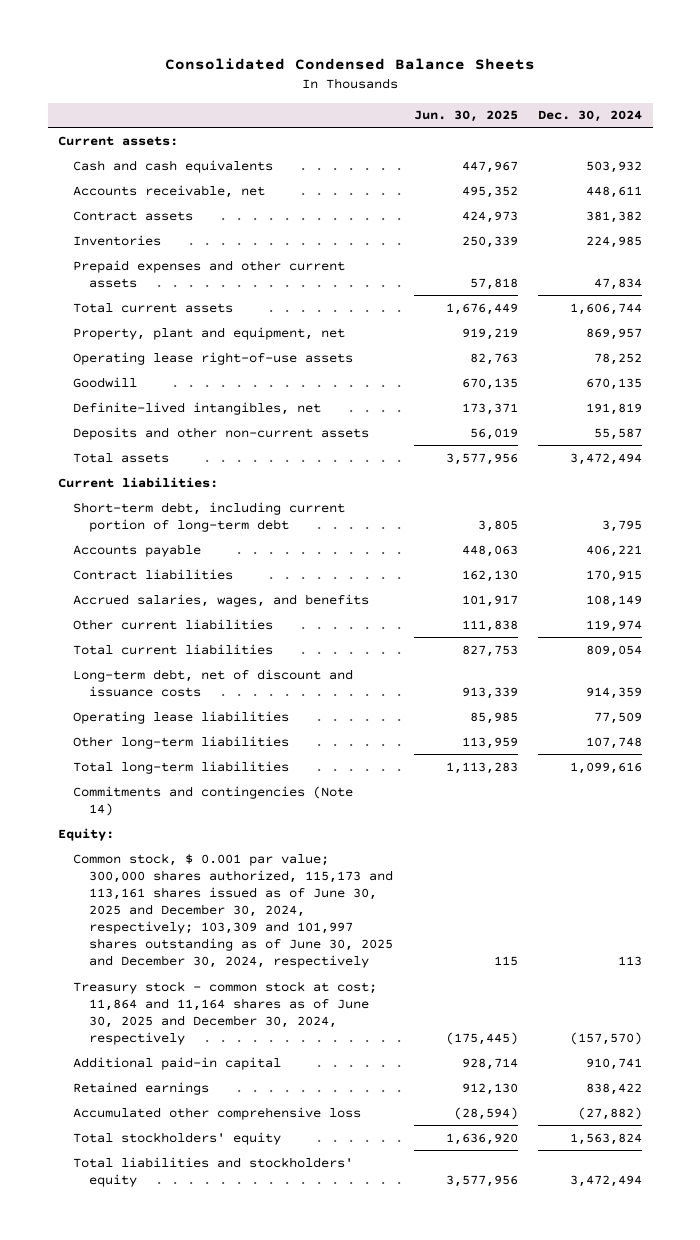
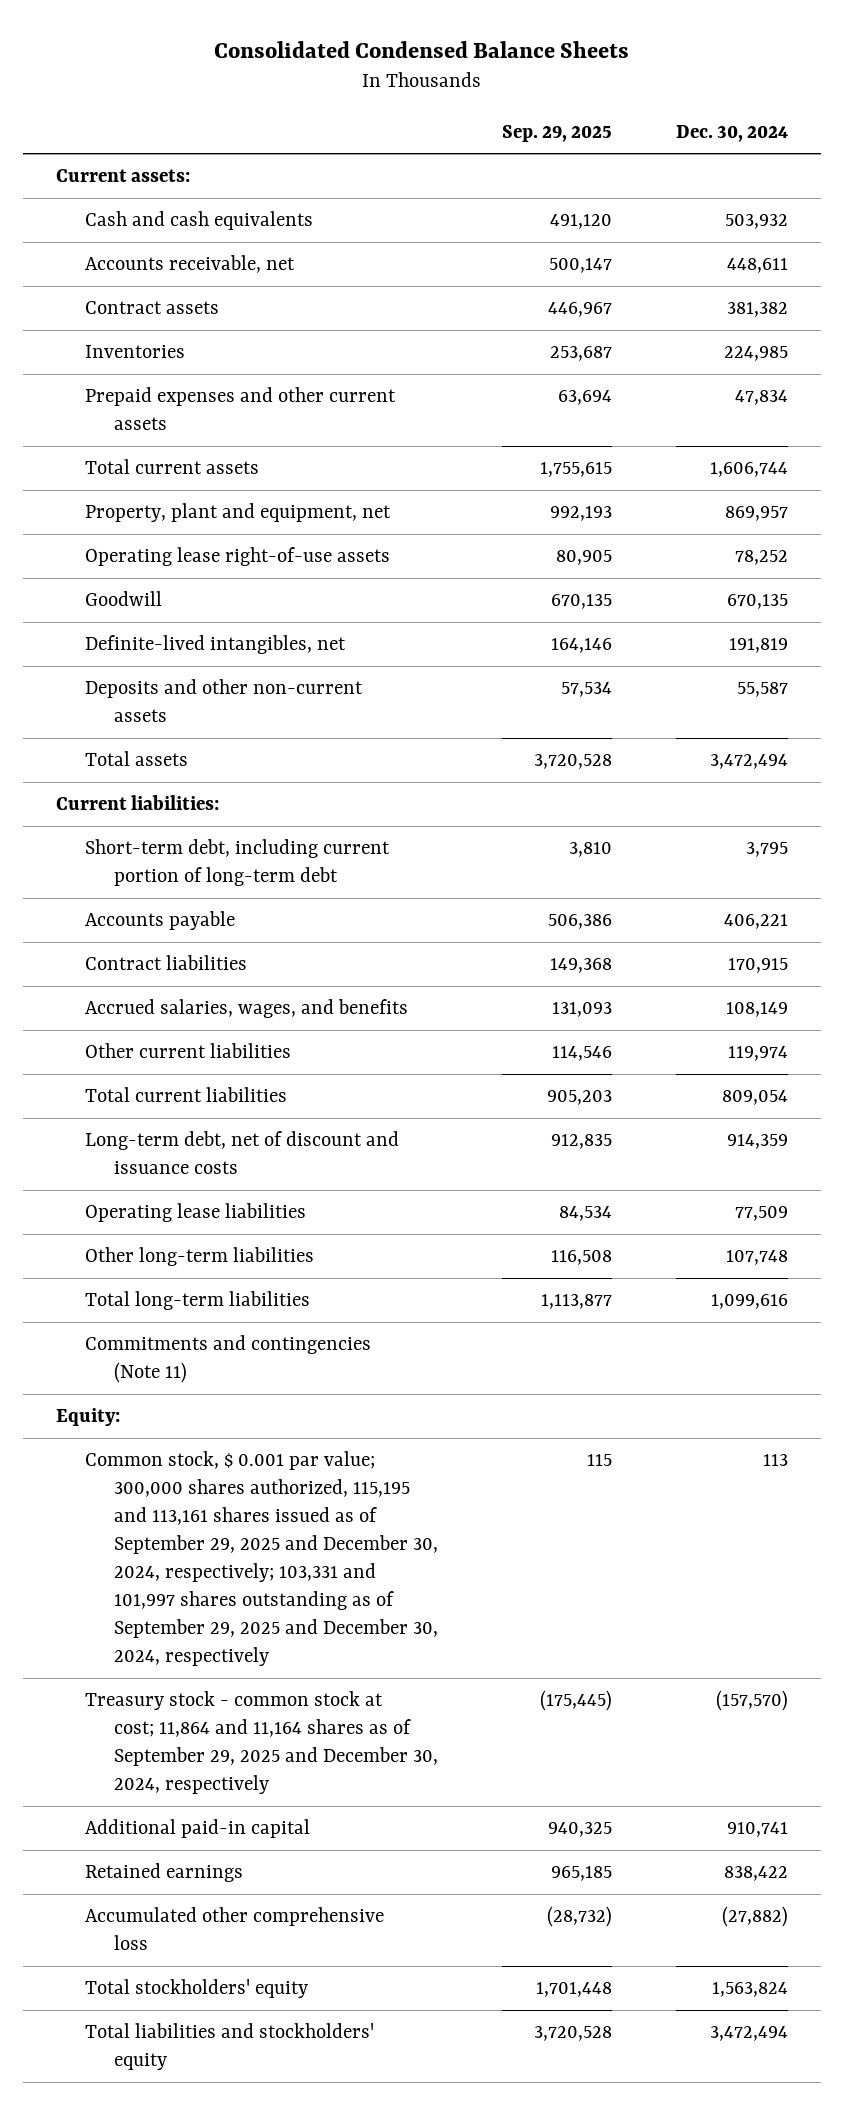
[413,110,518,123] Jun. 30, 2025 -> none
none -> [502,124,613,142] Sep. 29, 2025
[73,785,354,816] Commitments and contingencies (Note 14) -> [84,1335,371,1384] Commitments and contingencies (Note 11)
[73,852,394,969] Common stock, $ 0.001 par value; 300,000 shares authorized, 115,173 and 113,161 shares issued as of June 30, 2025 and December 30, 2024, respectively; 103,309 and 101,997 shares outstanding as of June 30, 2025 and December 30, 2024, respectively -> [84,1451,439,1667] Common stock, $ 0.001 par value; 300,000 shares authorized, 115,195 and 113,161 shares issued as of September 29, 2025 and December 30, 2024, respectively; 103,331 and 101,997 shares outstanding as of September 29, 2025 and December 30, 2024, respectively
[73,980,378,1045] Treasury stock - common stock at cost; 11,864 and 11,164 shares as of June 30, 2025 and December 30, 2024, respectively -> [84,1691,439,1795] Treasury stock - common stock at cost; 11,864 and 11,164 shares as of September 29, 2025 and December 30, 2024, respectively

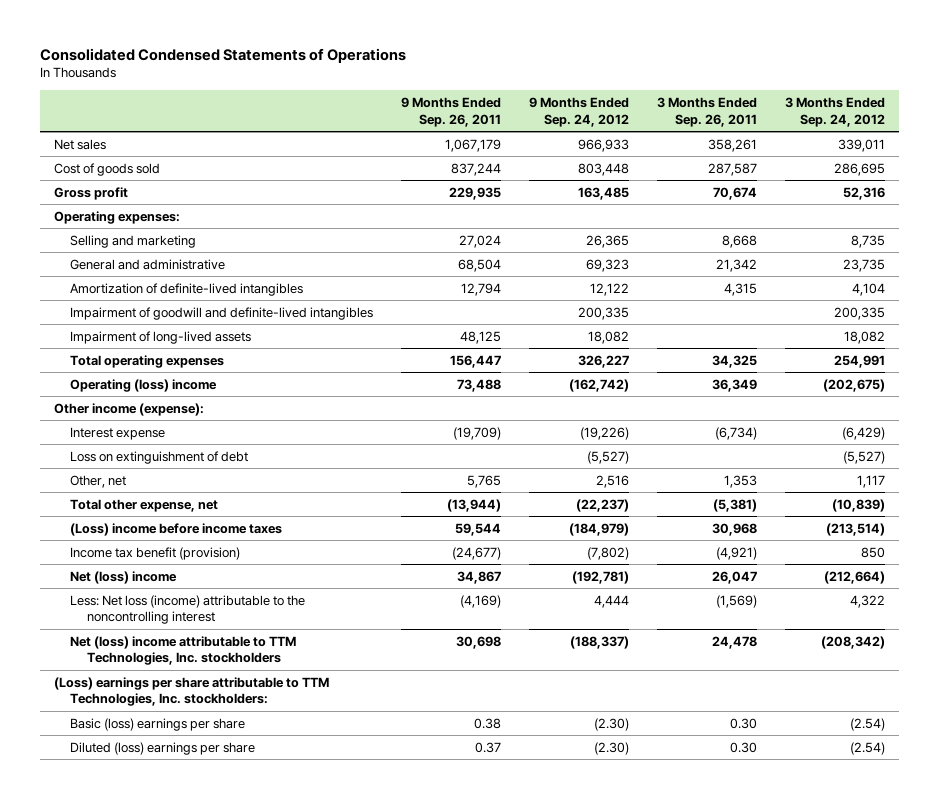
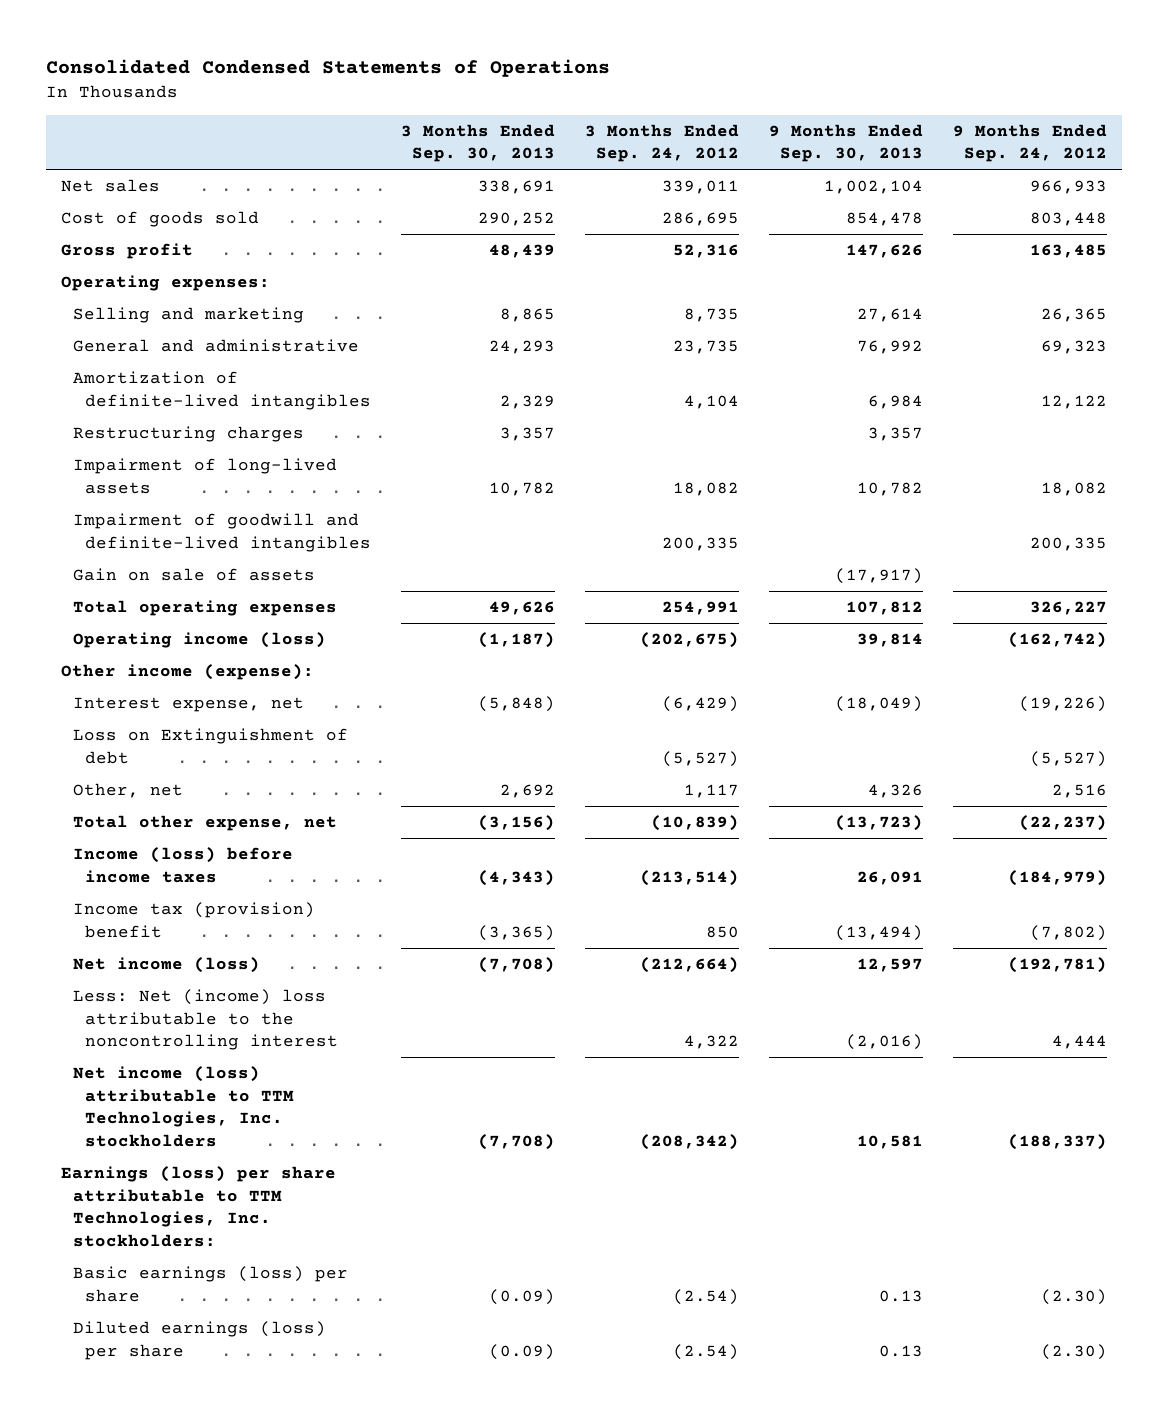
[401,97,502,127] 9 Months Ended Sep. 26, 2011 -> none
[657,97,758,127] 3 Months Ended Sep. 26, 2011 -> none
none -> [401,123,556,163] 3 Months Ended Sep. 30, 2013
none -> [768,123,923,163] 9 Months Ended Sep. 30, 2013
none -> [73,426,305,443] Restructuring charges
[70,306,374,320] Impairment of goodwill and definite-lived intangibles -> [73,513,372,552] Impairment of goodwill and definite-lived intangibles
none -> [73,568,316,582] Gain on sale of assets
[70,378,218,392] Operating (loss) income -> [73,632,327,649] Operating income (loss)
[70,426,166,440] Interest expense -> [73,697,305,713] Interest expense, net
[70,450,249,464] Loss on extinguishment of debt -> [73,728,349,764] Loss on Extinguishment of debt
[70,522,283,536] (Loss) income before income taxes -> [73,847,294,883] Income (loss) before income taxes
[70,546,241,560] Income tax benefit (provision) -> [73,902,316,938] Income tax (provision) benefit
[70,570,178,584] Net (loss) income -> [73,957,261,974] Net income (loss)
[70,594,306,625] Less: Net loss (income) attributable to the noncontrolling interest -> [73,989,339,1051] Less: Net (income) loss attributable to the noncontrolling interest
[70,635,297,666] Net (loss) income attributable to TTM Technologies, Inc. stockholders -> [73,1066,295,1147] Net income (loss) attributable to TTM Technologies, Inc. stockholders
[53,676,329,707] (Loss) earnings per share attributable to TTM Technologies, Inc. stockholders: -> [60,1166,336,1247] Earnings (loss) per share attributable to TTM Technologies, Inc. stockholders:
[70,717,246,731] Basic (loss) earnings per share -> [73,1266,349,1302] Basic earnings (loss) per share
[70,741,256,755] Diluted (loss) earnings per share -> [73,1321,327,1360] Diluted earnings (loss) per share

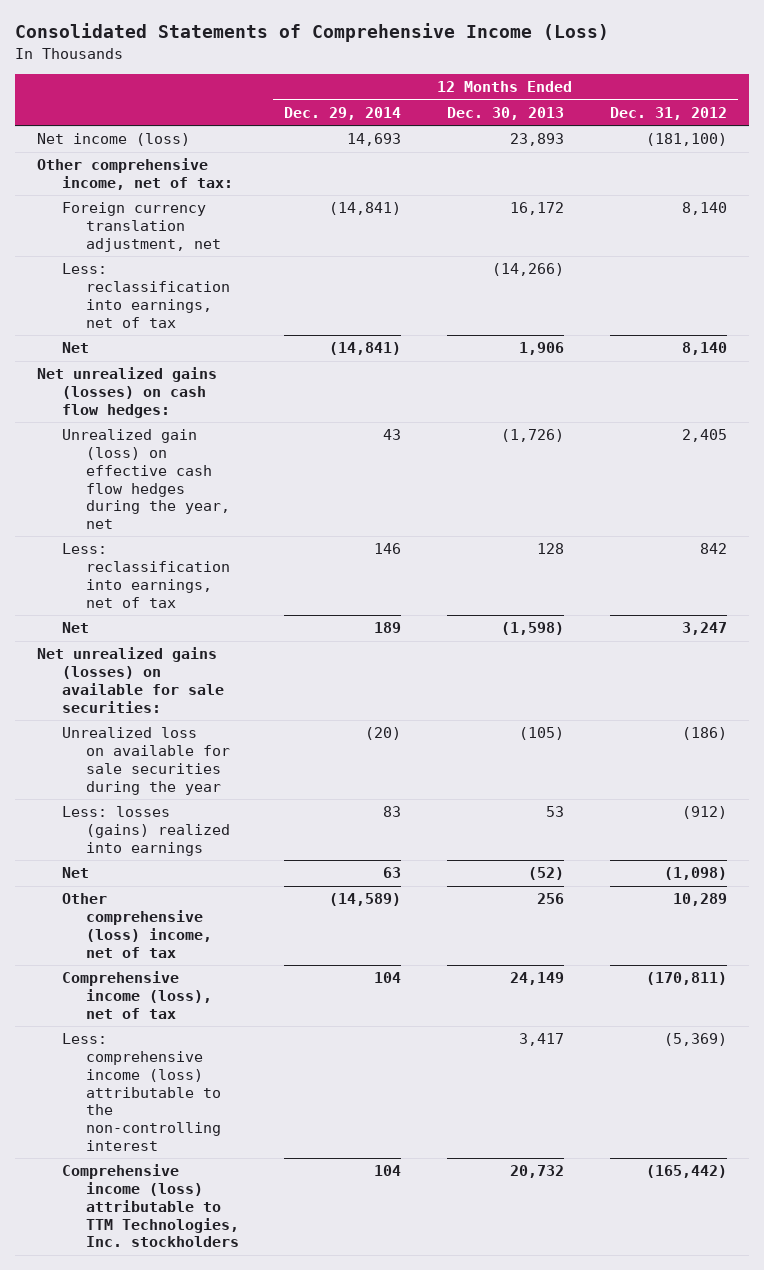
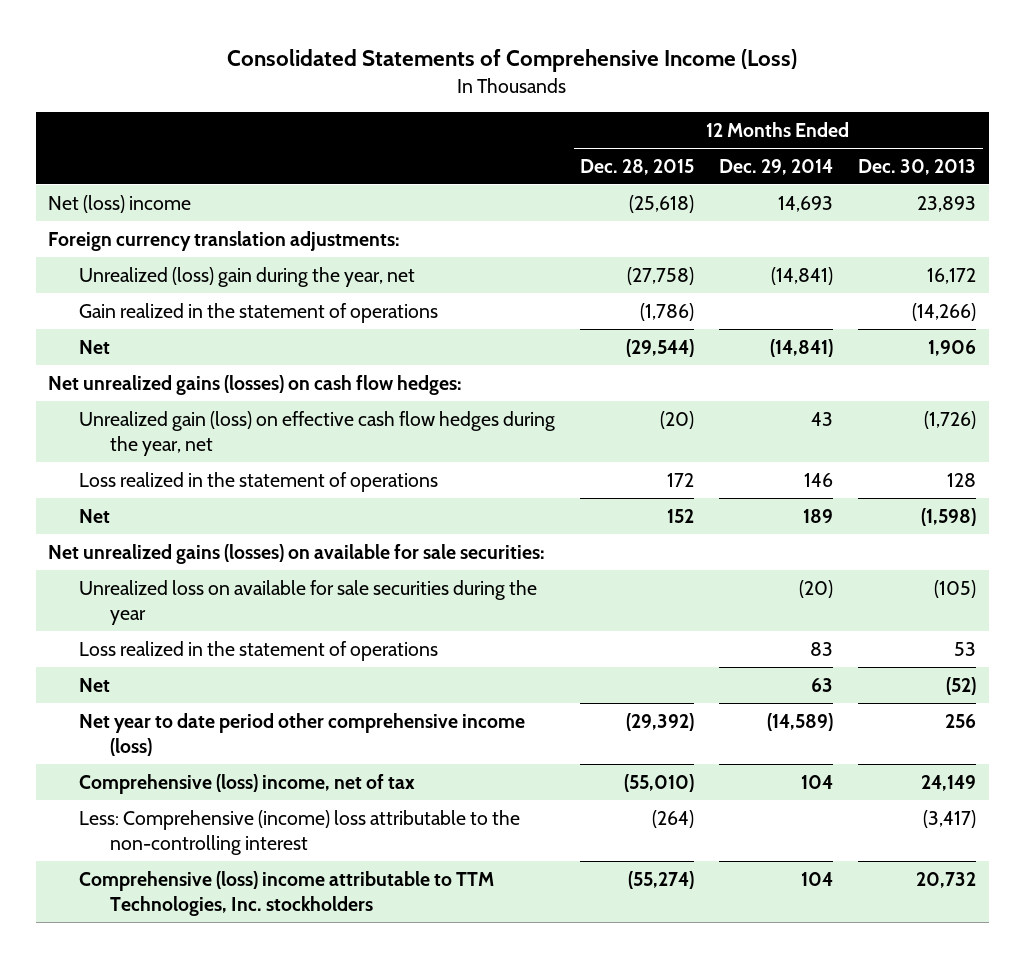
[609,106,727,120] Dec. 31, 2012 -> none
none -> [580,158,695,175] Dec. 28, 2015
[37,158,233,191] Other comprehensive income, net of tax: -> none
[37,133,191,147] Net income (loss) -> [48,194,192,213] Net (loss) income
none -> [48,230,401,251] Foreign currency translation adjustments:
[61,202,221,252] Foreign currency translation adjustment, net -> [79,266,416,287] Unrealized (loss) gain during the year, net
[61,263,230,328] Less: reclassification into earnings, net of tax -> [79,302,439,323] Gain realized in the statement of operations
[61,543,230,608] Less: reclassification into earnings, net of tax -> [79,471,439,492] Loss realized in the statement of operations
[61,806,230,856] Less: losses (gains) realized into earnings -> [79,640,439,661] Loss realized in the statement of operations
[61,893,212,958] Other comprehensive (loss) income, net of tax -> [79,712,526,756] Net year to date period other comprehensive income (loss)
[61,971,212,1019] Comprehensive income (loss), net of tax -> [79,773,416,794] Comprehensive (loss) income, net of tax
[61,1033,221,1151] Less: comprehensive income (loss) attributable to the non-controlling interest -> [79,809,521,855] Less: Comprehensive (income) loss attributable to the non-controlling interest
[518,1033,564,1047] 3,417 -> [923,809,977,828] (3,417)
[61,1164,239,1248] Comprehensive income (loss) attributable to TTM Technologies, Inc. stockholders -> [79,870,495,916] Comprehensive (loss) income attributable to TTM Technologies, Inc. stockholders

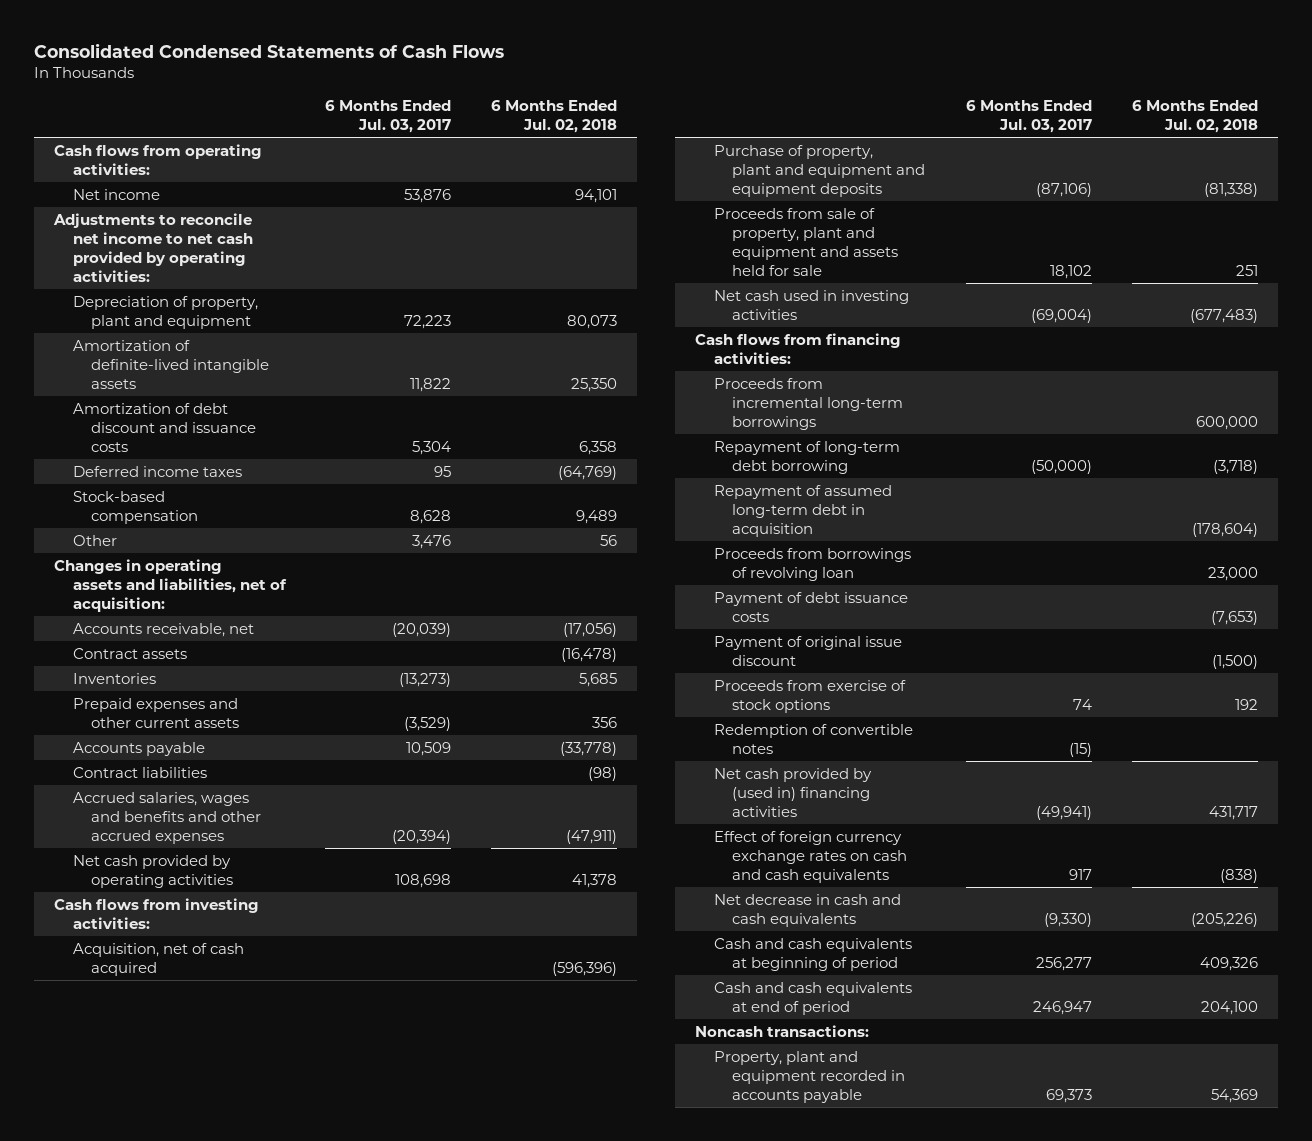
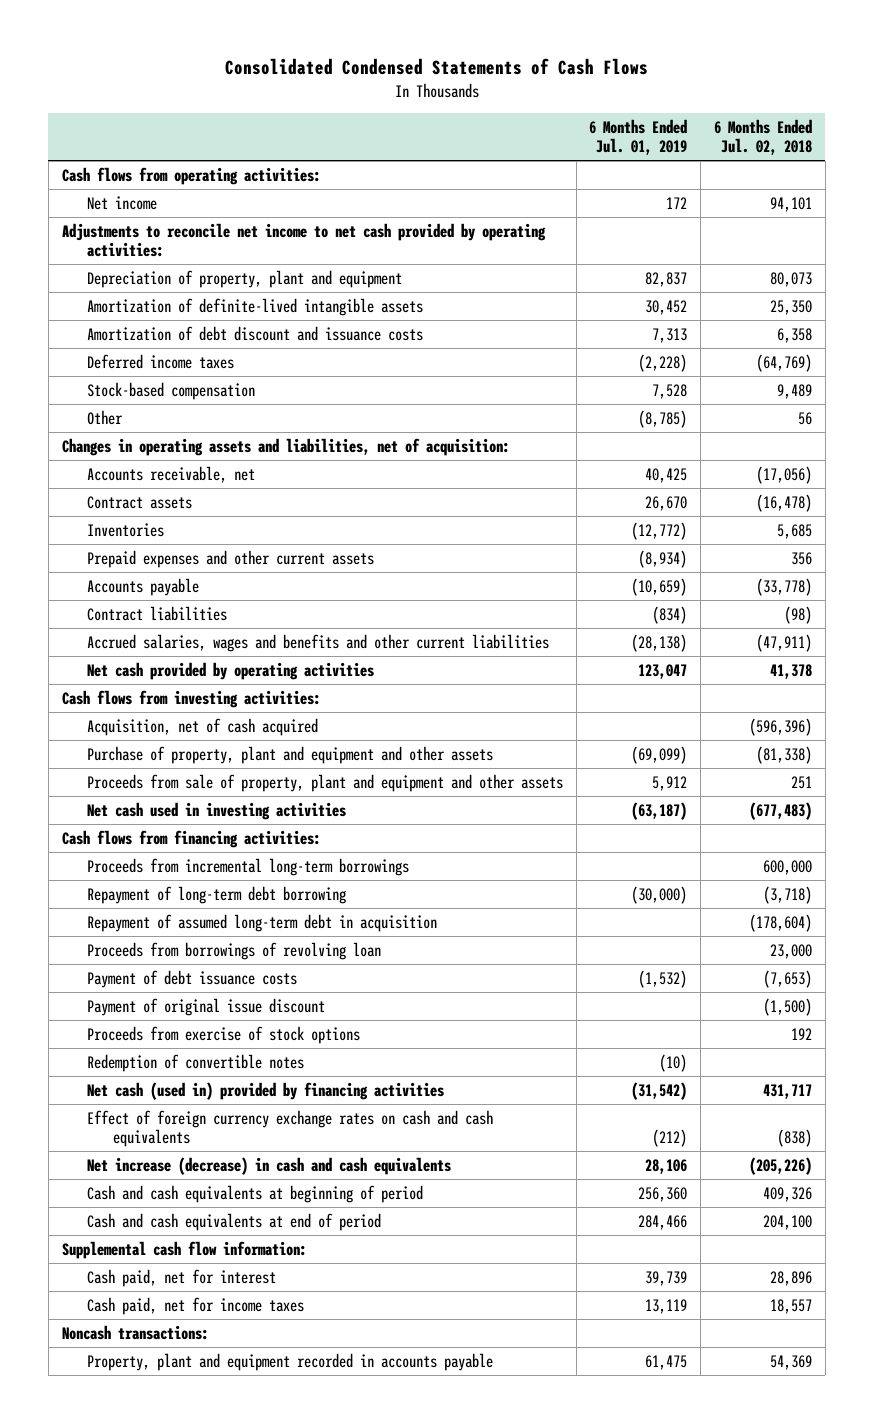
[325,100,452,134] 6 Months Ended Jul. 03, 2017 -> none
none -> [589,118,688,156] 6 Months Ended Jul. 01, 2019
[72,791,262,845] Accrued salaries, wages and benefits and other accrued expenses -> [87,633,550,652] Accrued salaries, wages and benefits and other current liabilities
[713,144,926,198] Purchase of property, plant and equipment and equipment deposits -> [87,745,494,764] Purchase of property, plant and equipment and other assets
[713,207,899,277] Proceeds from sale of property, plant and equipment and assets held for sale -> [87,773,564,792] Proceeds from sale of property, plant and equipment and other assets
[713,767,872,818] Net cash provided by (used in) financing activities -> [87,1081,445,1100] Net cash (used in) provided by financing activities
[713,893,901,927] Net decrease in cash and cash equivalents -> [87,1156,452,1175] Net increase (decrease) in cash and cash equivalents
none -> [61,1240,307,1259] Supplemental cash flow information:
none -> [87,1268,277,1287] Cash paid, net for interest
none -> [87,1296,305,1315] Cash paid, net for income taxes

